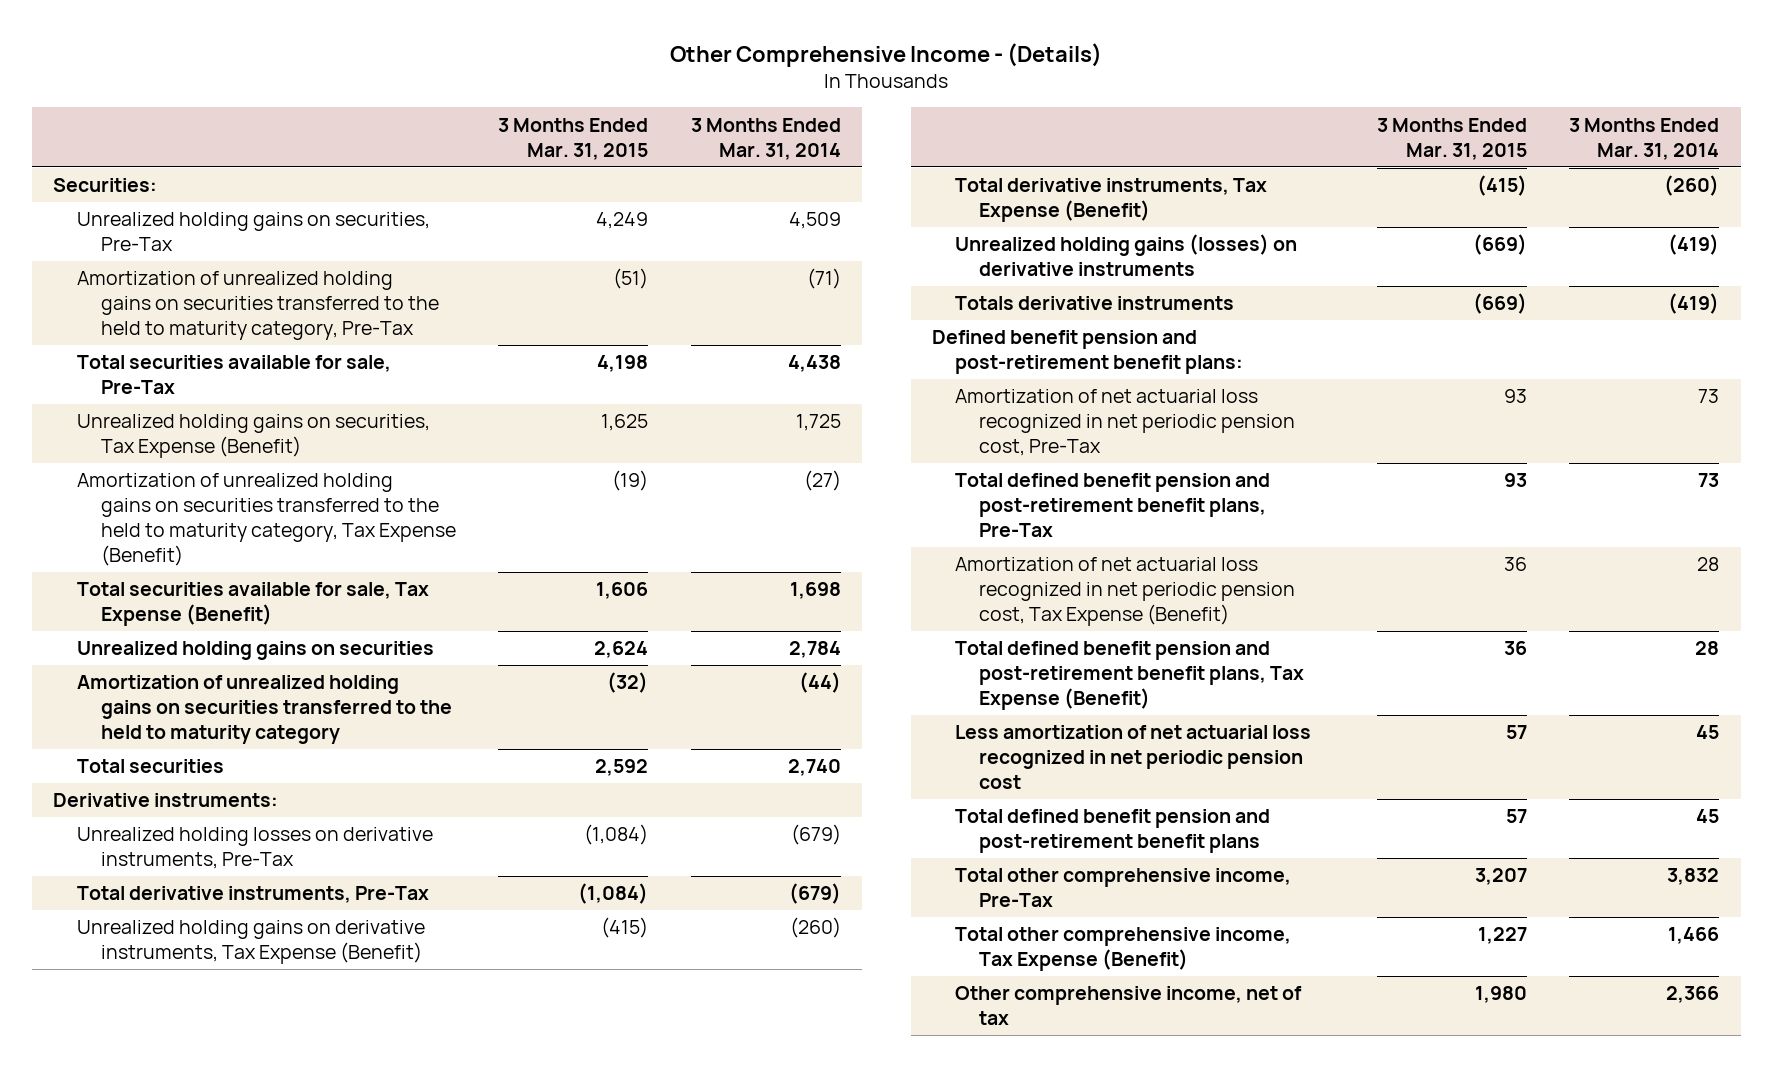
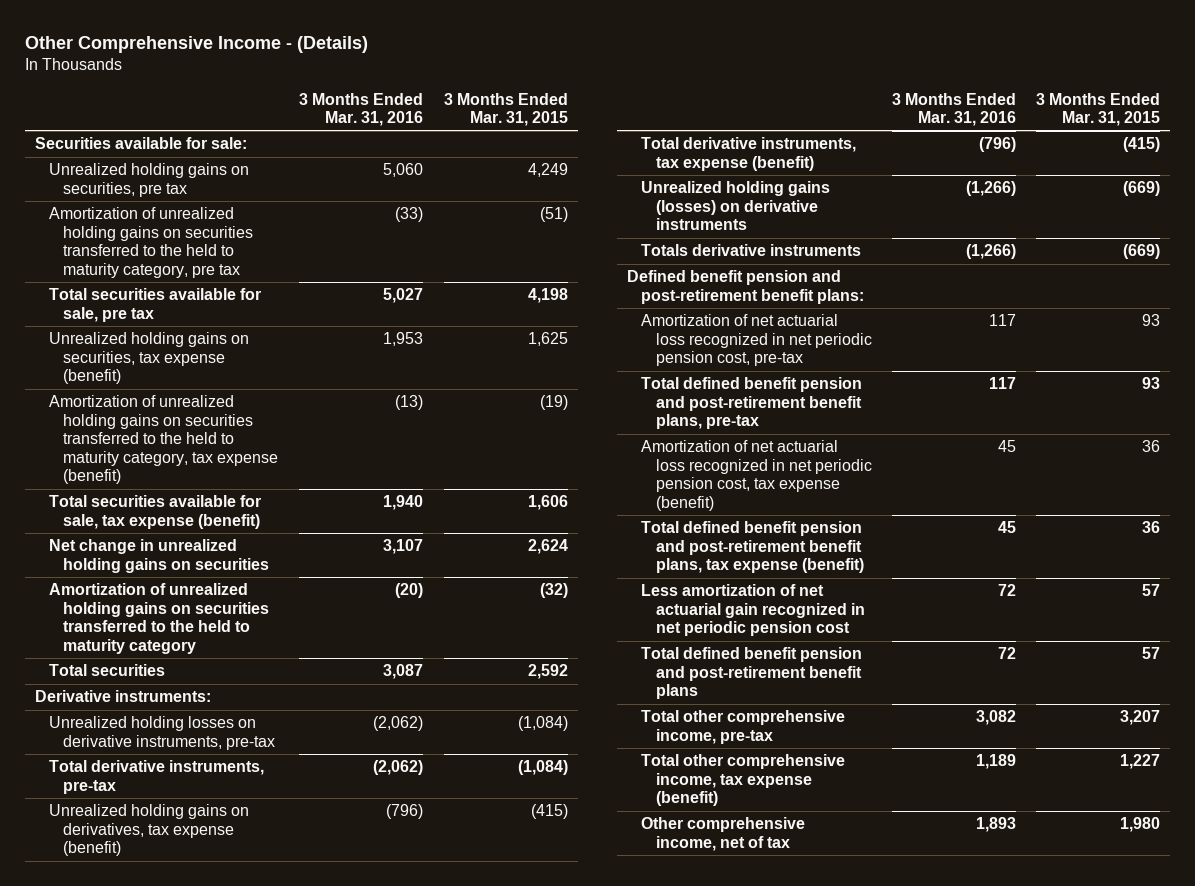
[690,117,841,160] 3 Months Ended Mar. 31, 2014 -> none
none -> [299,92,424,127] 3 Months Ended Mar. 31, 2016
[53,178,158,193] Securities: -> [34,137,247,150] Securities available for sale:
[76,212,430,252] Unrealized holding gains on securities, Pre-Tax -> [48,163,249,197] Unrealized holding gains on securities, pre tax
[76,271,439,341] Amortization of unrealized holding gains on securities transferred to the held to maturity category, Pre-Tax -> [48,207,254,278] Amortization of unrealized holding gains on securities transferred to the held to maturity category, pre tax
[76,355,391,395] Total securities available for sale, Pre-Tax -> [48,288,261,322] Total securities available for sale, pre tax
[76,414,430,459] Unrealized holding gains on securities, Tax Expense (Benefit) -> [48,332,249,385] Unrealized holding gains on securities, tax expense (benefit)
[76,473,456,567] Amortization of unrealized holding gains on securities transferred to the held to maturity category, Tax Expense (Benefit) -> [48,395,279,485] Amortization of unrealized holding gains on securities transferred to the held to maturity category, tax expense (benefit)
[76,582,429,627] Total securities available for sale, Tax Expense (Benefit) -> [48,495,261,529] Total securities available for sale, tax expense (benefit)
[76,641,434,661] Unrealized holding gains on securities -> [48,539,270,573] Net change in unrealized holding gains on securities
[76,827,433,870] Unrealized holding losses on derivative instruments, Pre-Tax -> [48,716,276,750] Unrealized holding losses on derivative instruments, pre-tax
[76,886,429,904] Total derivative instruments, Pre-Tax -> [48,760,264,794] Total derivative instruments, pre-tax
[76,920,425,965] Unrealized holding gains on derivative instruments, Tax Expense (Benefit) -> [48,804,249,857] Unrealized holding gains on derivatives, tax expense (benefit)
[955,178,1268,223] Total derivative instruments, Tax Expense (Benefit) -> [641,137,857,171] Total derivative instruments, tax expense (benefit)
[955,389,1296,457] Amortization of net actuarial loss recognized in net periodic pension cost, Pre-Tax -> [641,314,872,367] Amortization of net actuarial loss recognized in net periodic pension cost, pre-tax
[955,473,1271,538] Total defined benefit pension and post-retirement benefit plans, Pre-Tax -> [641,377,863,430] Total defined benefit pension and post-retirement benefit plans, pre-tax
[955,557,1296,627] Amortization of net actuarial loss recognized in net periodic pension cost, Tax Expense (Benefit) -> [641,440,872,511] Amortization of net actuarial loss recognized in net periodic pension cost, tax expense (benefit)
[955,641,1305,711] Total defined benefit pension and post-retirement benefit plans, Tax Expense (Benefit) -> [641,521,864,574] Total defined benefit pension and post-retirement benefit plans, tax expense (benefit)
[955,725,1312,790] Less amortization of net actuarial loss recognized in net periodic pension cost -> [641,584,865,637] Less amortization of net actuarial gain recognized in net periodic pension cost
[955,868,1292,908] Total other comprehensive income, Pre-Tax -> [641,710,846,744] Total other comprehensive income, pre-tax
[955,927,1292,972] Total other comprehensive income, Tax Expense (Benefit) -> [641,754,846,807] Total other comprehensive income, tax expense (benefit)

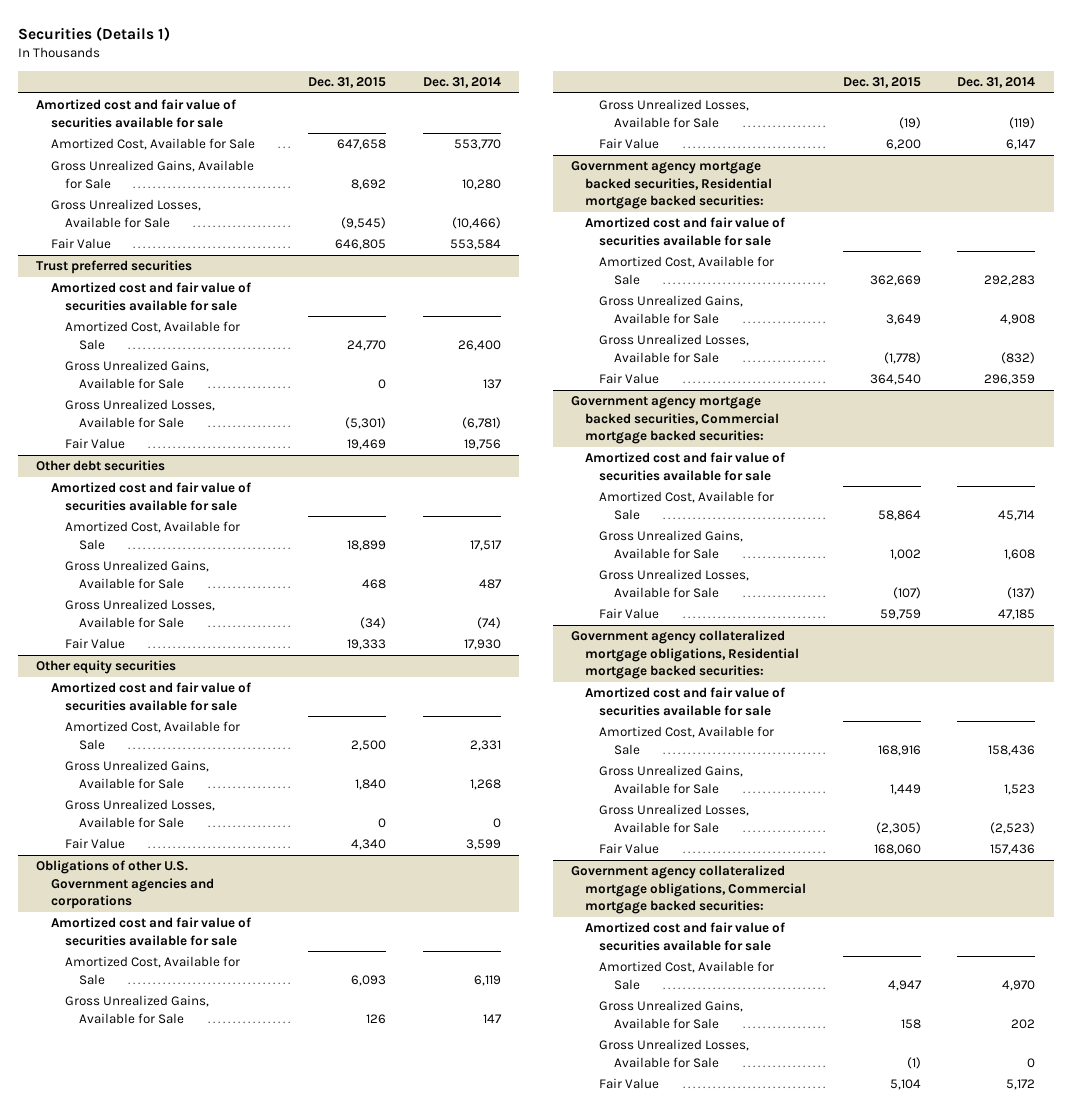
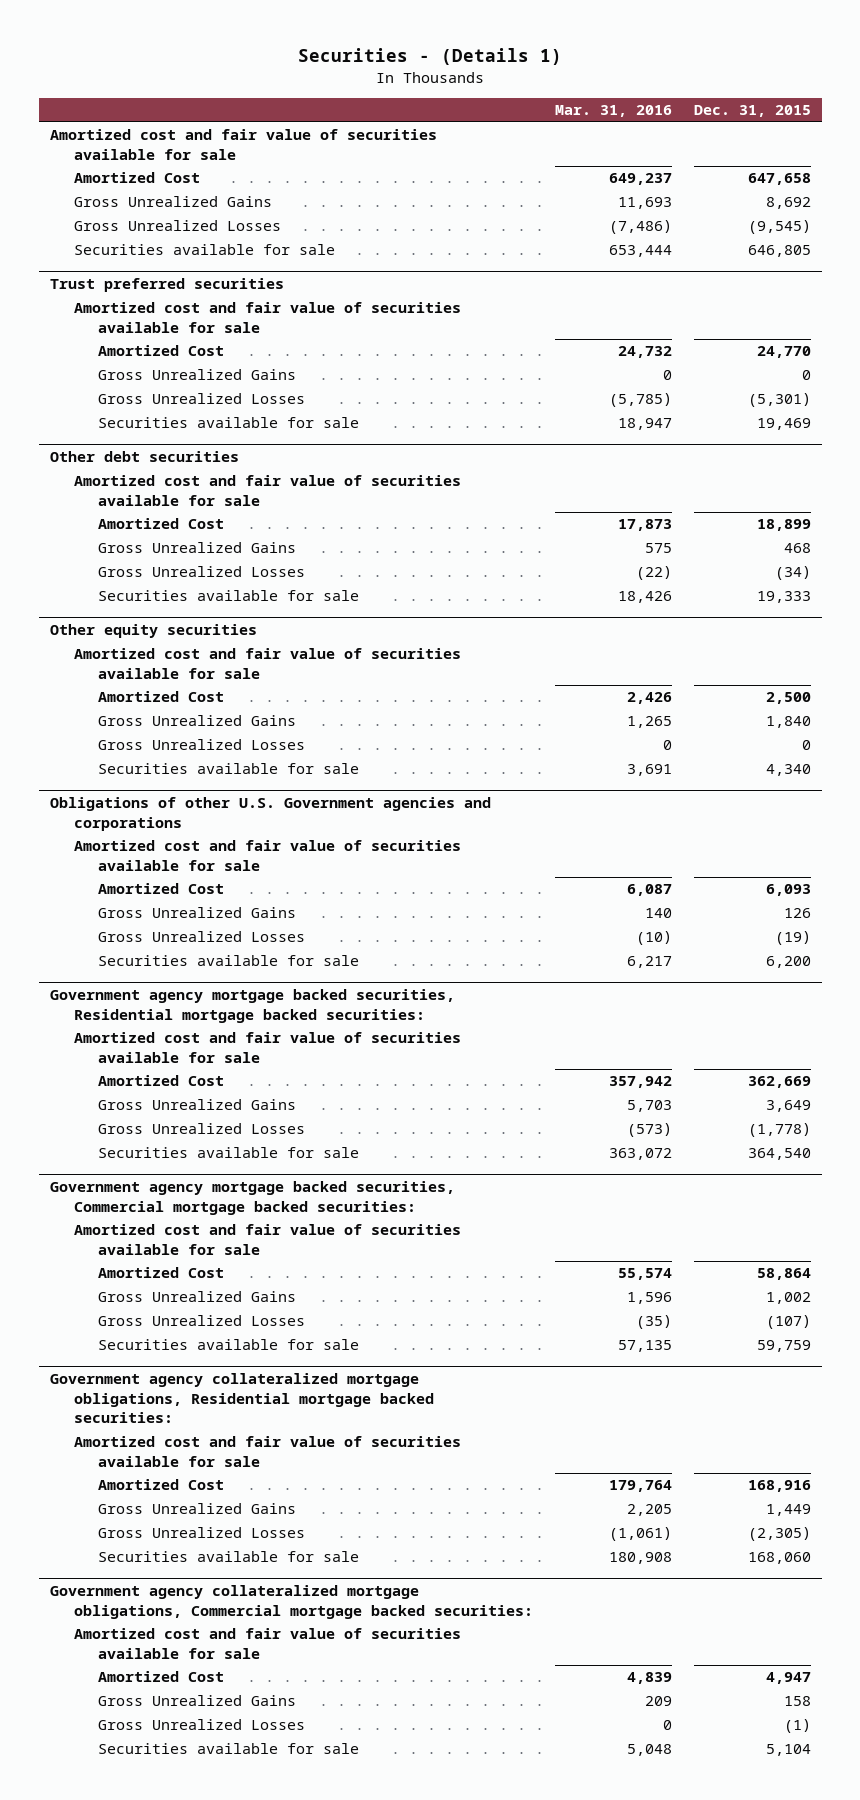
[17,26,170,41] Securities (Details 1) -> [298,48,563,66] Securities - (Details 1)
[422,76,501,88] Dec. 31, 2014 -> none
none -> [554,105,672,118] Mar. 31, 2016
[50,138,255,151] Amortized Cost, Available for Sale -> [73,172,200,184] Amortized Cost
[50,160,254,189] Gross Unrealized Gains, Available for Sale -> [73,196,272,208] Gross Unrealized Gains
[50,199,201,228] Gross Unrealized Losses, Available for Sale -> [73,220,281,232] Gross Unrealized Losses
[50,238,111,250] Fair Value -> [73,244,335,256] Securities available for sale
[64,321,240,350] Amortized Cost, Available for Sale -> [98,345,225,357] Amortized Cost
[64,360,209,389] Gross Unrealized Gains, Available for Sale -> [98,369,297,381] Gross Unrealized Gains
[64,399,215,428] Gross Unrealized Losses, Available for Sale -> [98,393,306,405] Gross Unrealized Losses
[64,438,125,450] Fair Value -> [98,417,360,429] Securities available for sale
[64,521,240,550] Amortized Cost, Available for Sale -> [98,518,225,530] Amortized Cost
[64,560,209,589] Gross Unrealized Gains, Available for Sale -> [98,542,297,554] Gross Unrealized Gains
[64,599,215,628] Gross Unrealized Losses, Available for Sale -> [98,566,306,578] Gross Unrealized Losses
[64,638,125,650] Fair Value -> [98,590,360,602] Securities available for sale
[64,721,240,750] Amortized Cost, Available for Sale -> [98,691,225,703] Amortized Cost
[64,760,209,789] Gross Unrealized Gains, Available for Sale -> [98,715,297,727] Gross Unrealized Gains
[64,799,215,828] Gross Unrealized Losses, Available for Sale -> [98,739,306,751] Gross Unrealized Losses
[64,838,125,850] Fair Value -> [98,763,360,775] Securities available for sale
[64,956,240,985] Amortized Cost, Available for Sale -> [98,883,225,895] Amortized Cost
[64,995,209,1024] Gross Unrealized Gains, Available for Sale -> [98,907,297,919] Gross Unrealized Gains
[599,99,750,128] Gross Unrealized Losses, Available for Sale -> [98,931,306,943] Gross Unrealized Losses
[599,138,660,150] Fair Value -> [98,955,360,967] Securities available for sale
[599,256,775,285] Amortized Cost, Available for Sale -> [98,1075,225,1087] Amortized Cost
[599,295,744,324] Gross Unrealized Gains, Available for Sale -> [98,1099,297,1111] Gross Unrealized Gains
[599,334,750,363] Gross Unrealized Losses, Available for Sale -> [98,1123,306,1135] Gross Unrealized Losses
[599,373,660,385] Fair Value -> [98,1147,360,1159] Securities available for sale
[599,491,775,520] Amortized Cost, Available for Sale -> [98,1267,225,1279] Amortized Cost
[599,530,744,559] Gross Unrealized Gains, Available for Sale -> [98,1291,297,1303] Gross Unrealized Gains
[599,569,750,598] Gross Unrealized Losses, Available for Sale -> [98,1315,306,1327] Gross Unrealized Losses
[599,608,660,620] Fair Value -> [98,1339,360,1351] Securities available for sale
[599,726,775,755] Amortized Cost, Available for Sale -> [98,1479,225,1491] Amortized Cost
[599,765,744,794] Gross Unrealized Gains, Available for Sale -> [98,1503,297,1515] Gross Unrealized Gains
[599,804,750,833] Gross Unrealized Losses, Available for Sale -> [98,1527,306,1539] Gross Unrealized Losses
[599,843,660,855] Fair Value -> [98,1551,360,1563] Securities available for sale
[599,961,775,990] Amortized Cost, Available for Sale -> [98,1671,225,1683] Amortized Cost
[599,1000,744,1029] Gross Unrealized Gains, Available for Sale -> [98,1695,297,1707] Gross Unrealized Gains
[599,1039,750,1068] Gross Unrealized Losses, Available for Sale -> [98,1719,306,1731] Gross Unrealized Losses
[599,1078,660,1090] Fair Value -> [98,1743,360,1755] Securities available for sale

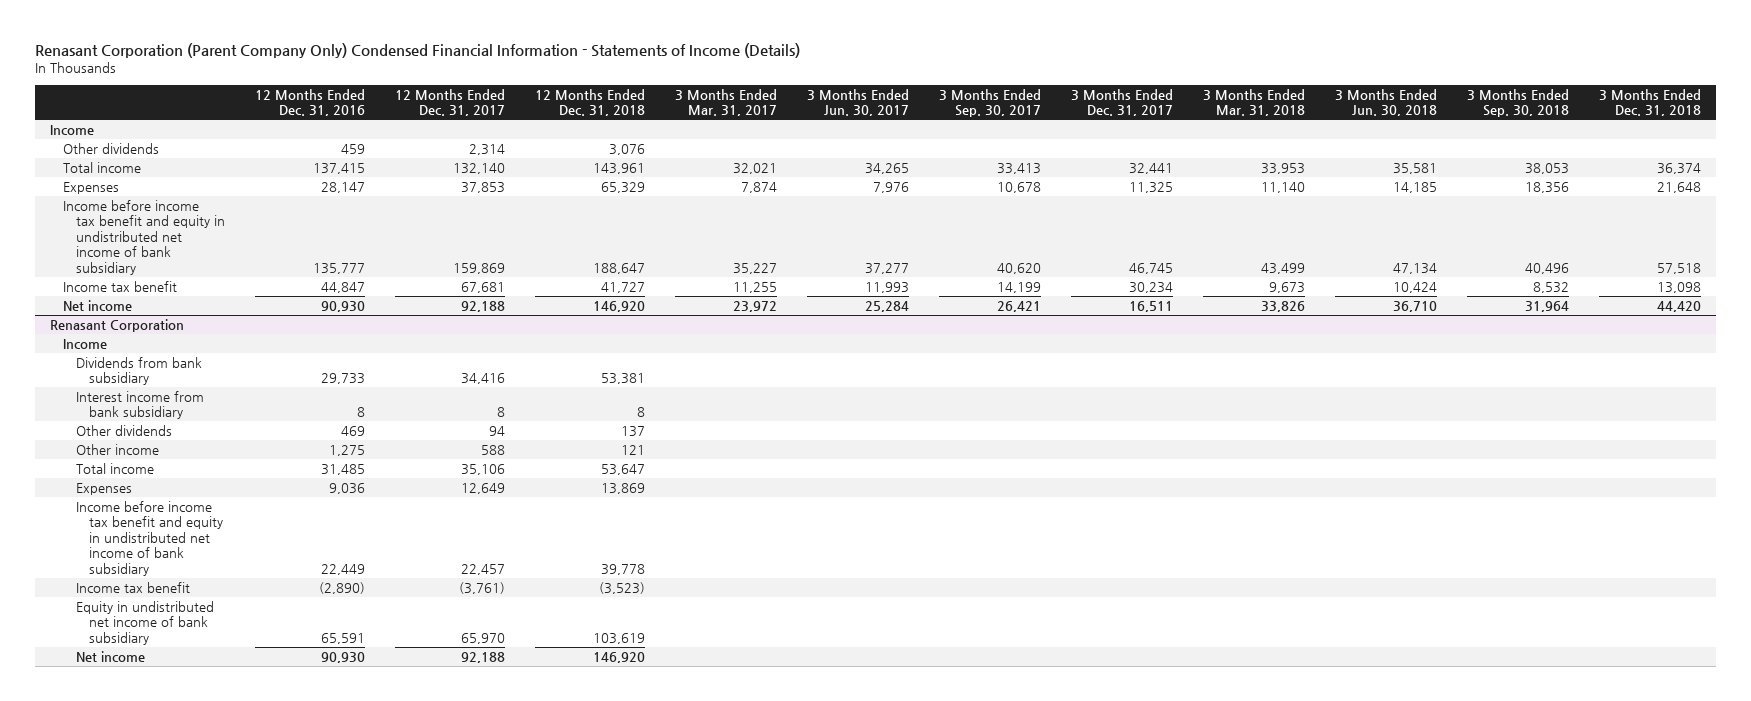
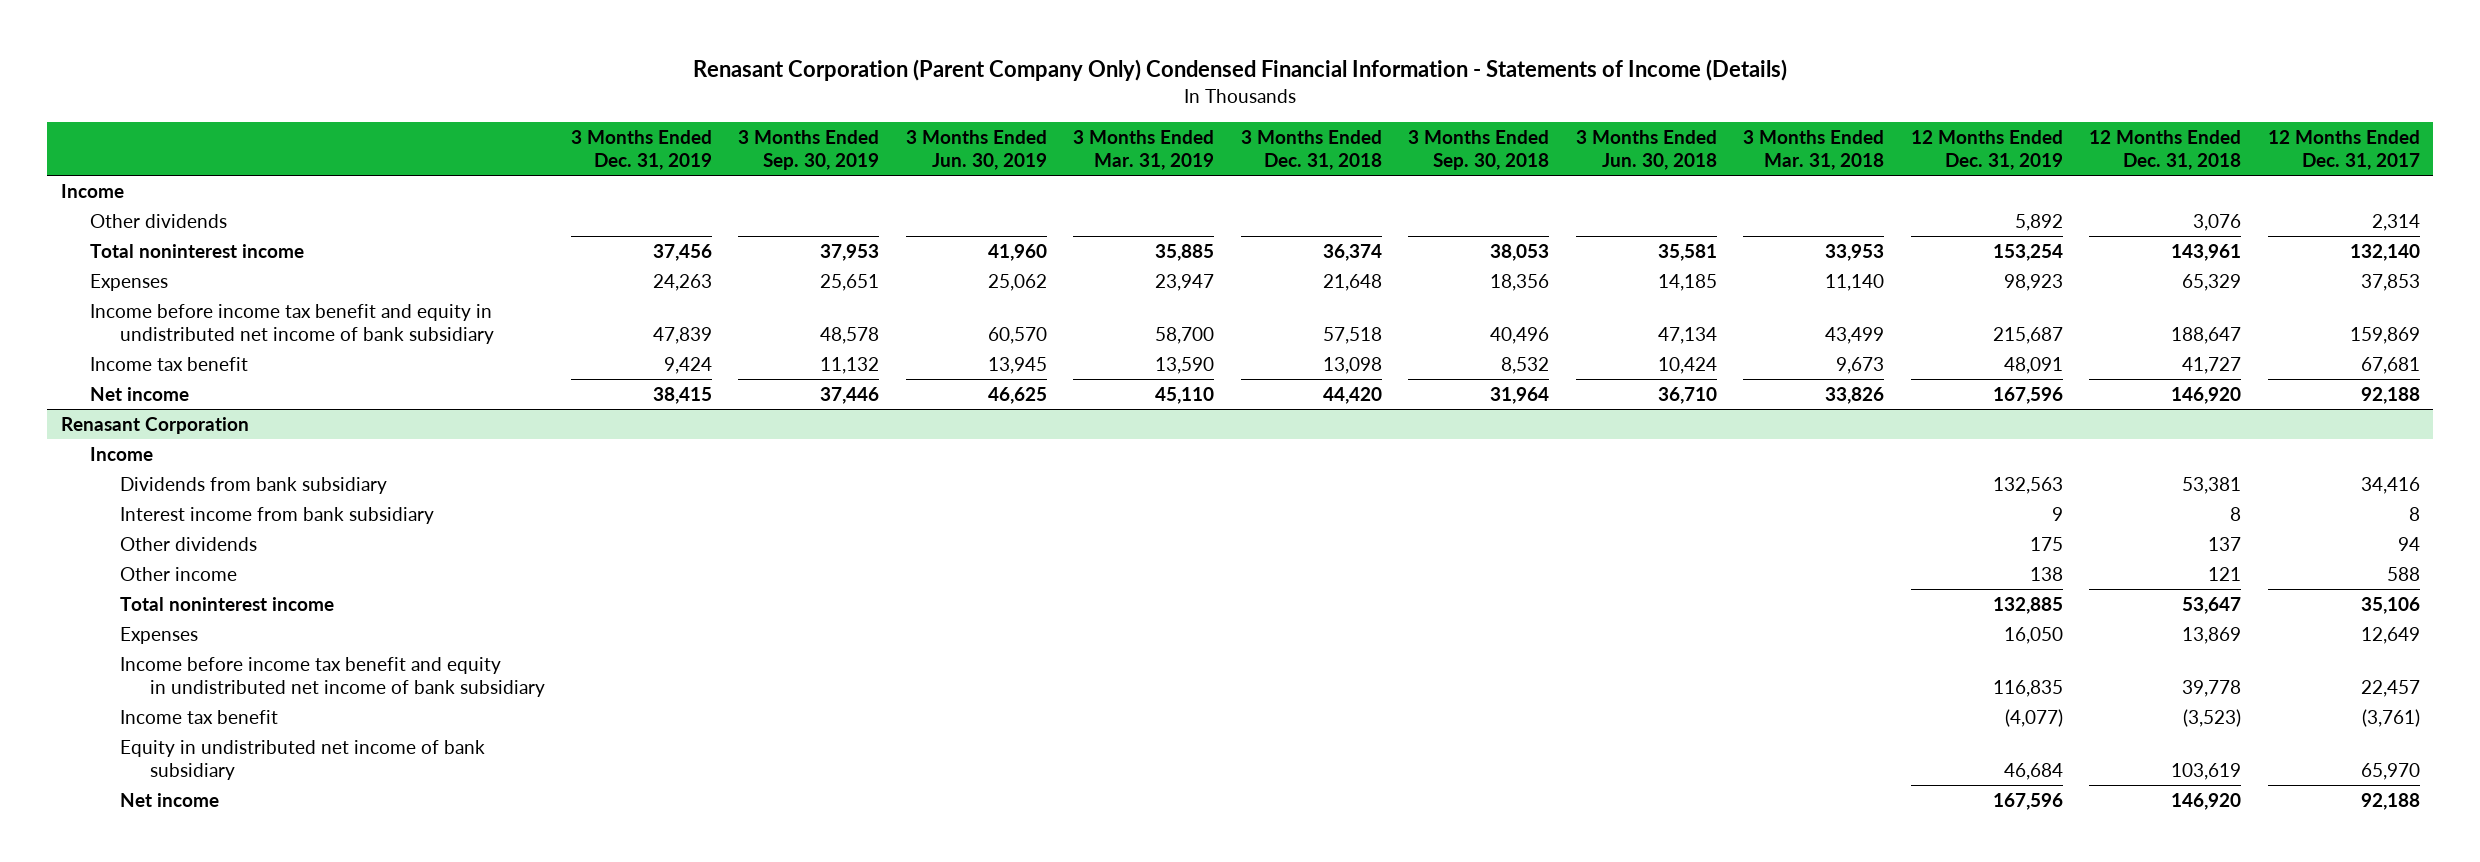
[255,88,366,117] 12 Months Ended Dec. 31, 2016 -> none
[675,88,778,117] 3 Months Ended Mar. 31, 2017 -> none
[807,88,910,117] 3 Months Ended Jun. 30, 2017 -> none
[939,88,1042,118] 3 Months Ended Sep. 30, 2017 -> none
[1071,88,1174,117] 3 Months Ended Dec. 31, 2017 -> none
none -> [571,129,713,171] 3 Months Ended Dec. 31, 2019
none -> [738,129,880,171] 3 Months Ended Sep. 30, 2019
none -> [905,129,1047,171] 3 Months Ended Jun. 30, 2019
none -> [1073,129,1215,171] 3 Months Ended Mar. 31, 2019
none -> [1910,129,2063,171] 12 Months Ended Dec. 31, 2019
[63,161,142,173] Total income -> [90,244,305,259] Total noninterest income
[76,462,155,474] Total income -> [119,597,334,612] Total noninterest income

